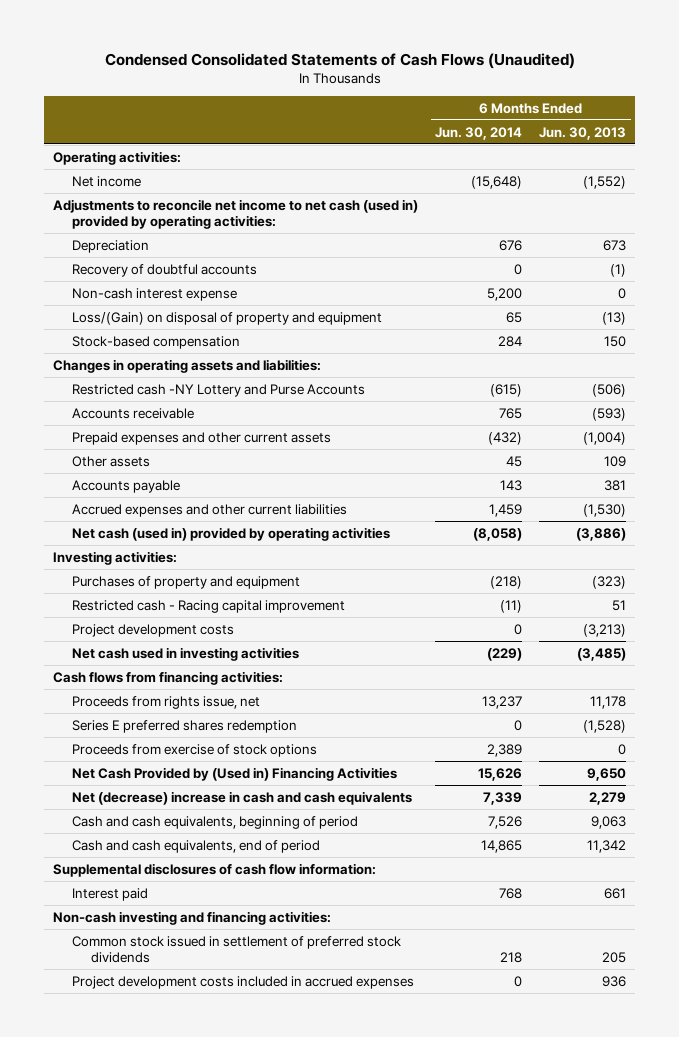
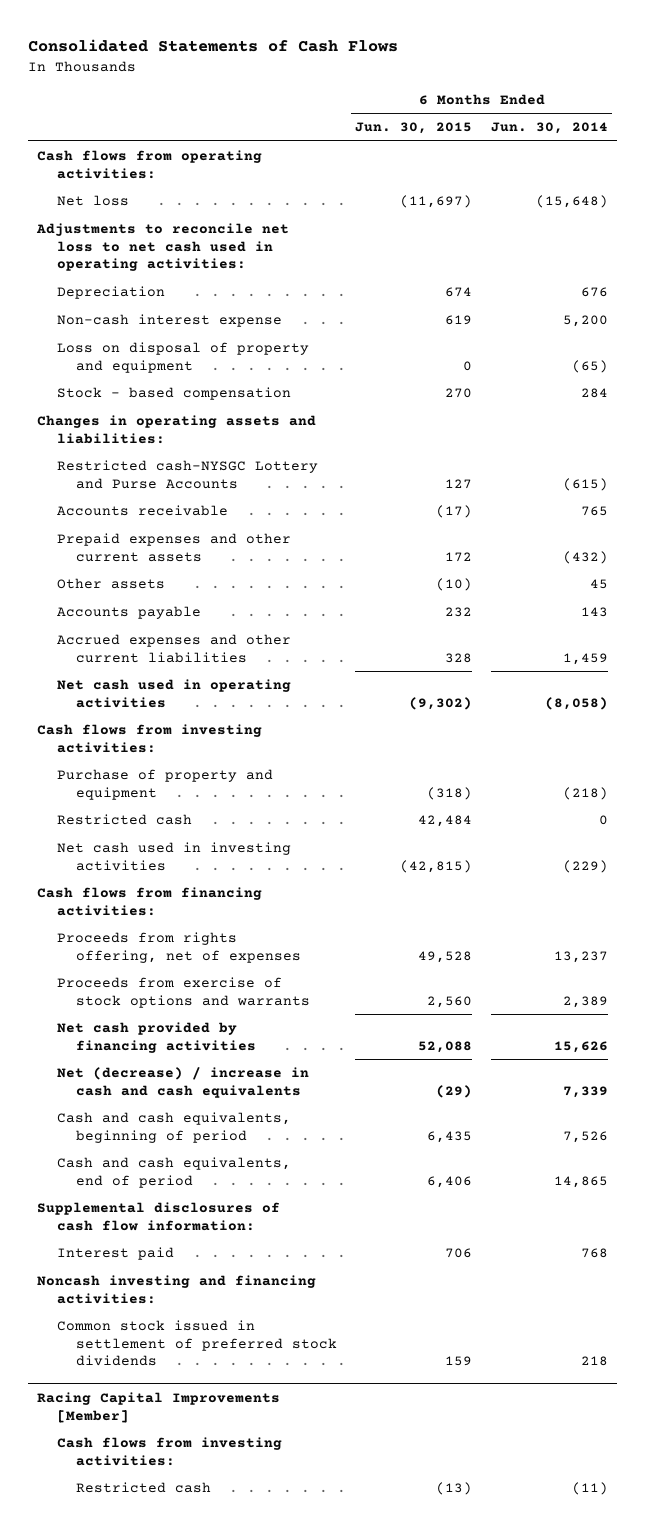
[104,52,575,69] Condensed Consolidated Statements of Cash Flows (Unaudited) -> [28,39,399,53] Consolidated Statements of Cash Flows
[539,126,627,140] Jun. 30, 2013 -> none
none -> [355,122,473,135] Jun. 30, 2015
[52,150,181,165] Operating activities: -> [37,150,263,179] Cash flows from operating activities:
[72,175,142,187] Net income -> [56,195,129,207] Net loss
[52,198,418,230] Adjustments to reconcile net income to net cash (used in) provided by operating activities: -> [36,223,290,272] Adjustments to reconcile net loss to net cash used in operating activities:
[72,263,258,277] Recovery of doubtful accounts -> none
[72,311,383,325] Loss/(Gain) on disposal of property and equipment -> [56,342,309,373] Loss on disposal of property and equipment
[506,311,523,323] 65 -> [571,359,608,373] (65)
[72,335,241,349] Stock-based compensation -> [56,387,291,401] Stock - based compensation
[72,383,366,397] Restricted cash -NY Lottery and Purse Accounts -> [56,460,318,489] Restricted cash-NYSGC Lottery and Purse Accounts
[72,623,235,637] Project development costs -> none
[72,526,391,541] Net cash (used in) provided by operating activities -> [56,679,291,708] Net cash used in operating activities
[52,550,177,565] Investing activities: -> [37,724,263,753] Cash flows from investing activities:
[72,575,301,589] Purchases of property and equipment -> [56,769,273,800] Purchase of property and equipment
[72,599,346,613] Restricted cash - Racing capital improvement -> [56,814,192,826] Restricted cash
[500,599,523,613] (11) -> [598,815,608,826] 0
[72,719,298,733] Series E preferred shares redemption -> none
[72,695,261,709] Proceeds from rights issue, net -> [56,932,302,963] Proceeds from rights offering, net of expenses
[72,743,318,757] Proceeds from exercise of stock options -> [56,977,311,1008] Proceeds from exercise of stock options and warrants
[72,766,398,781] Net Cash Provided by (Used in) Financing Activities -> [56,1022,257,1053] Net cash provided by financing activities
[72,790,413,805] Net (decrease) increase in cash and cash equivalents -> [56,1067,309,1098] Net (decrease) / increase in cash and cash equivalents
[52,910,331,925] Non-cash investing and financing activities: -> [37,1275,317,1304] Noncash investing and financing activities:
[72,975,415,989] Project development costs included in accrued expenses -> none
none -> [37,1391,281,1423] Racing Capital Improvements [Member]
none -> [56,1437,282,1466] Cash flows from investing activities:
none -> [76,1482,212,1494] Restricted cash

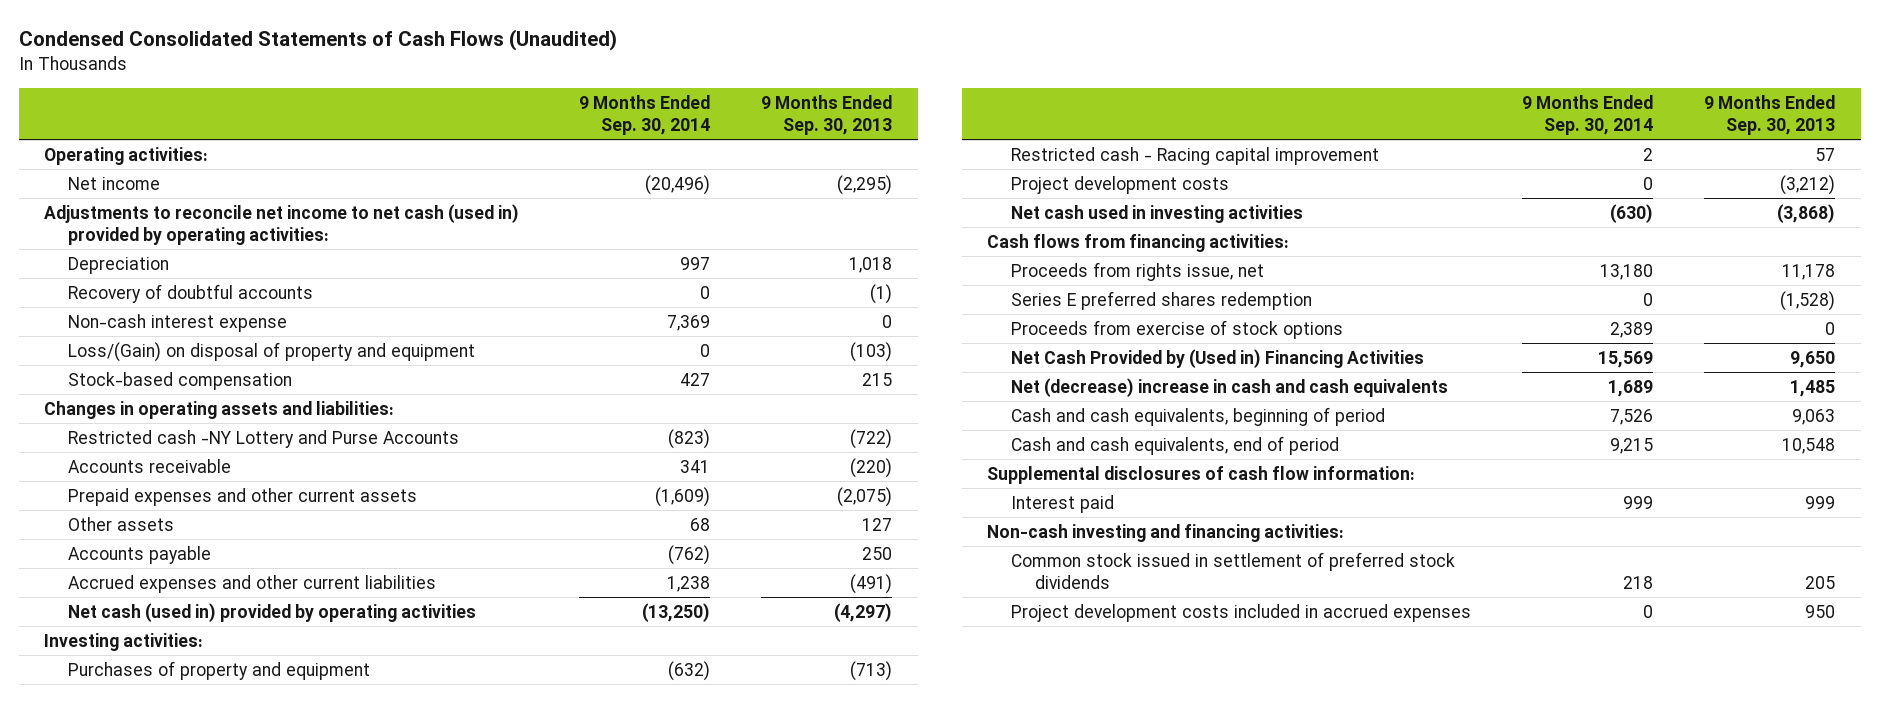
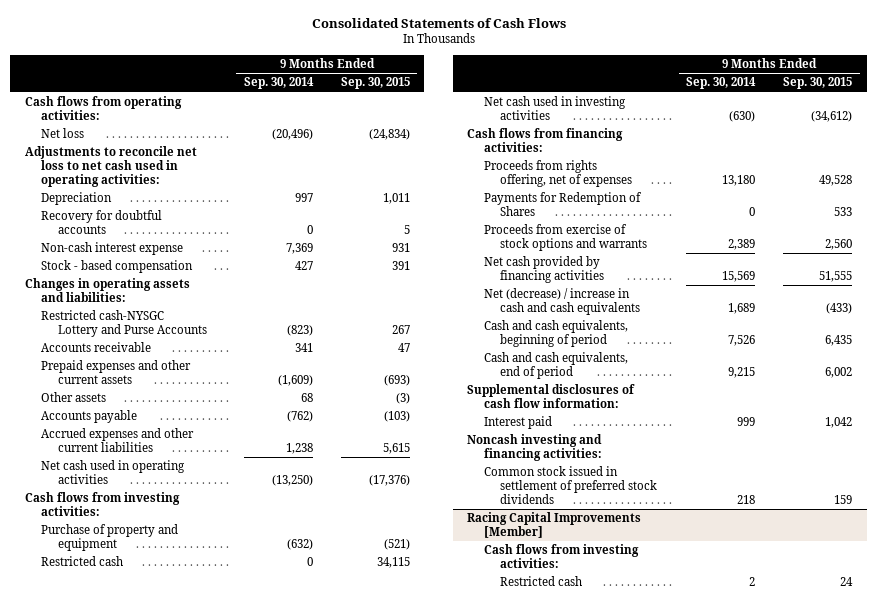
[18,29,617,52] Condensed Consolidated Statements of Cash Flows (Unaudited) -> [311,18,566,29] Consolidated Statements of Cash Flows
[761,94,893,135] 9 Months Ended Sep. 30, 2013 -> none
none -> [341,77,411,90] Sep. 30, 2015
[44,146,209,165] Operating activities: -> [24,96,182,121] Cash flows from operating activities:
[68,176,161,190] Net income -> [41,128,85,139] Net loss
[44,203,520,245] Adjustments to reconcile net income to net cash (used in) provided by operating activities: -> [24,146,197,187] Adjustments to reconcile net loss to net cash used in operating activities:
[68,283,314,303] Recovery of doubtful accounts -> [41,210,163,235] Recovery for doubtful accounts
[68,341,476,362] Loss/(Gain) on disposal of property and equipment -> none
[68,371,293,390] Stock-based compensation -> [41,260,194,274] Stock - based compensation
[68,429,460,448] Restricted cash -NY Lottery and Purse Accounts -> [41,310,208,338] Restricted cash-NYSGC Lottery and Purse Accounts
[1011,175,1230,194] Project development costs -> none
[68,602,477,622] Net cash (used in) provided by operating activities -> [41,460,186,485] Net cash used in operating activities
[44,632,204,651] Investing activities: -> [24,492,180,517] Cash flows from investing activities:
[68,660,371,680] Purchases of property and equipment -> [41,524,179,552] Purchase of property and equipment
[1011,146,1380,165] Restricted cash - Racing capital improvement -> [41,556,124,567] Restricted cash
[1643,147,1654,161] 2 -> [306,557,313,567] 0
[1011,261,1265,281] Proceeds from rights issue, net -> [483,160,633,188] Proceeds from rights offering, net of expenses
[1011,290,1313,310] Series E preferred shares redemption -> [483,192,642,217] Payments for Redemption of Shares
[1011,319,1344,339] Proceeds from exercise of stock options -> [483,224,648,252] Proceeds from exercise of stock options and warrants
[1011,348,1425,368] Net Cash Provided by (Used in) Financing Activities -> [483,256,605,284] Net cash provided by financing activities
[1011,377,1449,397] Net (decrease) increase in cash and cash equivalents -> [483,288,641,316] Net (decrease) / increase in cash and cash equivalents
[987,523,1345,542] Non-cash investing and financing activities: -> [466,434,602,462] Noncash investing and financing activities:
[1011,603,1472,622] Project development costs included in accrued expenses -> none
none -> [466,512,641,539] Racing Capital Improvements [Member]
none -> [483,544,639,569] Cash flows from investing activities:
none -> [500,576,583,587] Restricted cash

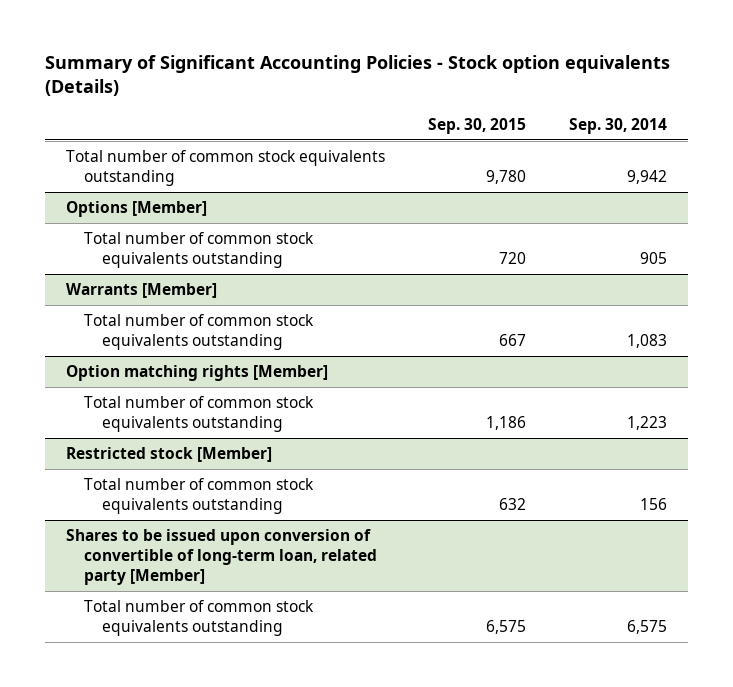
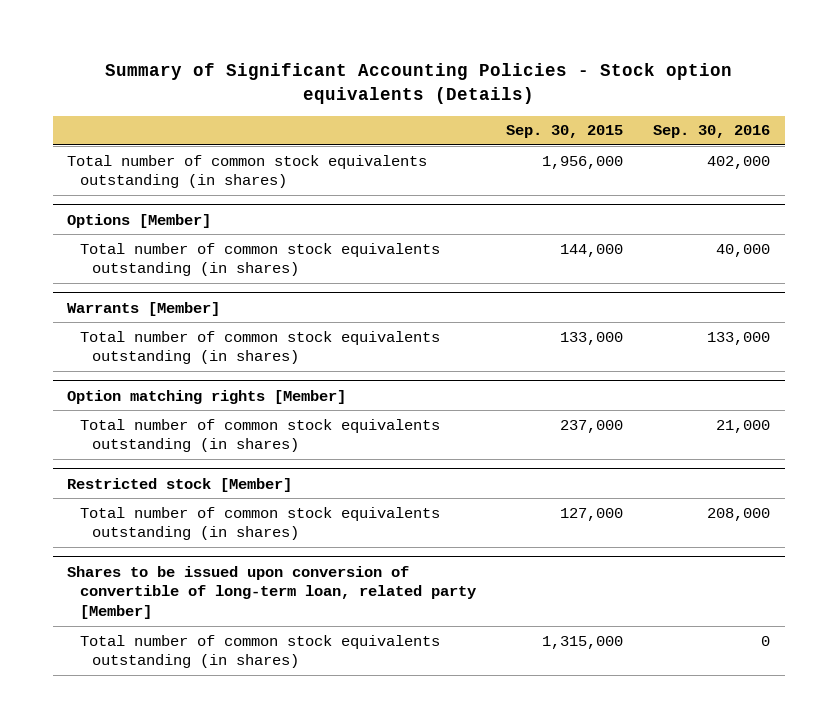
[568,117,667,134] Sep. 30, 2014 -> none
none -> [652,125,770,139] Sep. 30, 2016
[66,150,386,187] Total number of common stock equivalents outstanding -> [67,154,428,189] Total number of common stock equivalents outstanding (in shares)
[486,170,527,185] 9,780 -> [541,155,623,169] 1,956,000
[84,232,315,269] Total number of common stock equivalents outstanding -> [79,242,440,277] Total number of common stock equivalents outstanding (in shares)
[499,252,527,265] 720 -> [559,243,623,257] 144,000
[84,314,315,351] Total number of common stock equivalents outstanding -> [79,330,440,365] Total number of common stock equivalents outstanding (in shares)
[499,334,527,347] 667 -> [559,331,623,345] 133,000
[84,396,315,433] Total number of common stock equivalents outstanding -> [79,418,440,453] Total number of common stock equivalents outstanding (in shares)
[486,416,527,431] 1,186 -> [559,419,623,433] 237,000
[84,478,315,515] Total number of common stock equivalents outstanding -> [79,506,440,541] Total number of common stock equivalents outstanding (in shares)
[499,498,527,511] 632 -> [559,507,623,521] 127,000
[84,600,315,637] Total number of common stock equivalents outstanding -> [79,634,440,669] Total number of common stock equivalents outstanding (in shares)
[486,620,527,635] 6,575 -> [541,635,623,649] 1,315,000

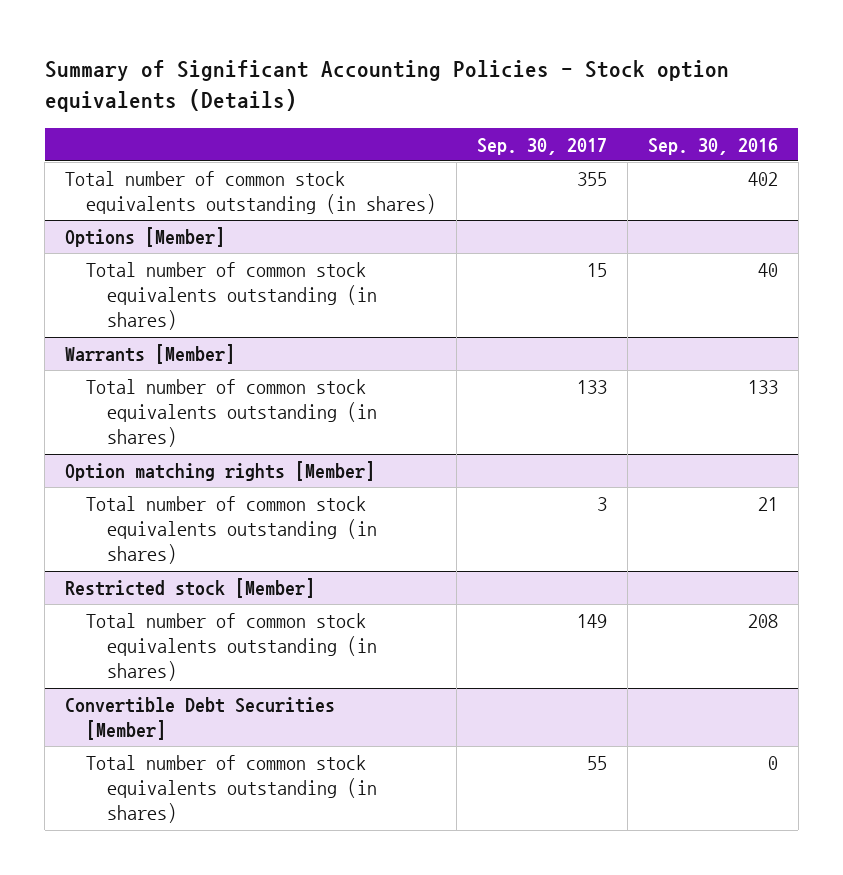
[505,125,623,139] Sep. 30, 2015 -> none
none -> [477,137,608,155] Sep. 30, 2017
[706,155,770,169] 402,000 -> [747,172,778,187] 402
[715,243,770,257] 40,000 -> [757,263,778,278] 40
[706,331,770,345] 133,000 -> [747,380,778,395] 133
[715,419,770,433] 21,000 -> [757,497,778,512] 21
[706,507,770,521] 208,000 -> [747,614,778,629] 208
[67,565,476,620] Shares to be issued upon conversion of convertible of long-term loan, related party [Member] -> [65,697,336,741] Convertible Debt Securities [Member]

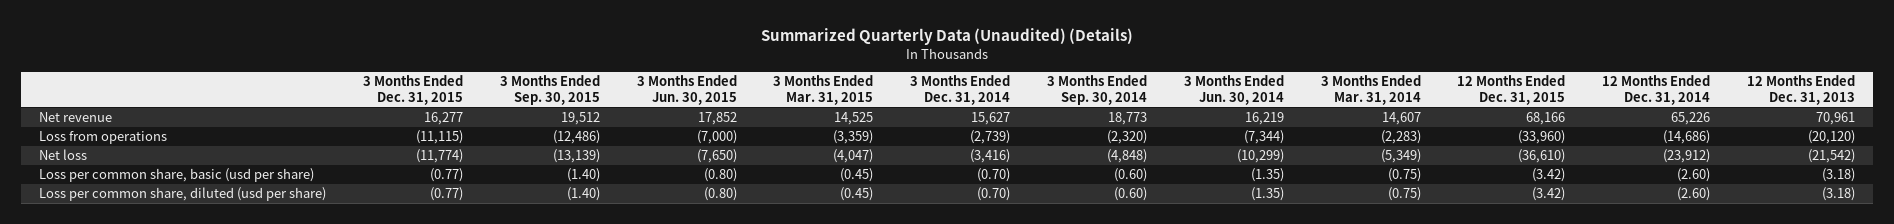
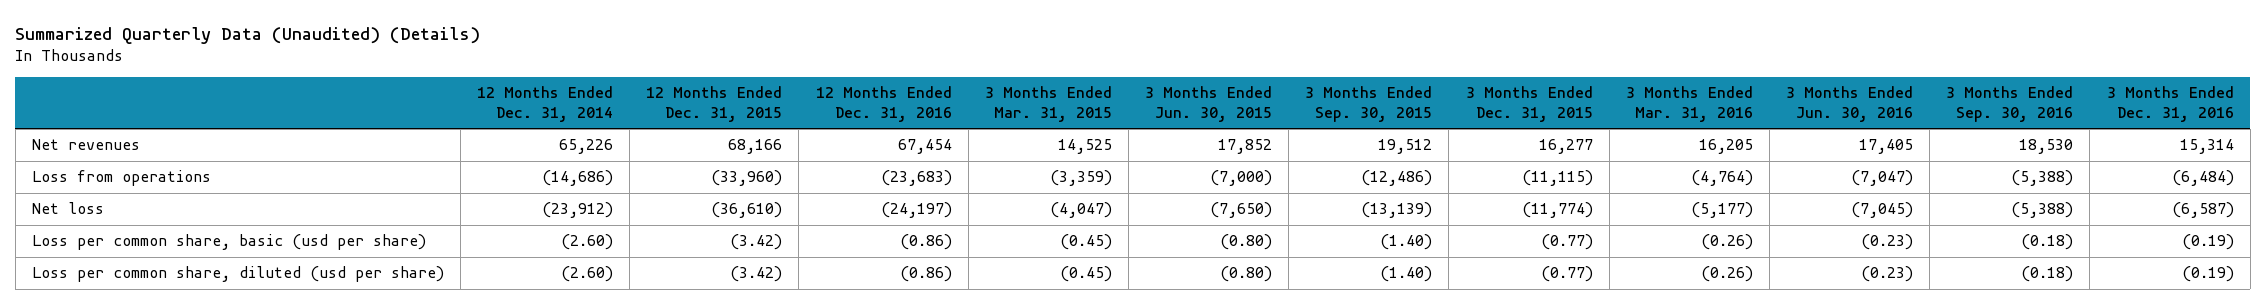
[910,75,1011,105] 3 Months Ended Dec. 31, 2014 -> none
[1047,75,1148,105] 3 Months Ended Sep. 30, 2014 -> none
[1183,75,1284,105] 3 Months Ended Jun. 30, 2014 -> none
[1320,75,1421,105] 3 Months Ended Mar. 31, 2014 -> none
[1746,75,1855,105] 12 Months Ended Dec. 31, 2013 -> none
none -> [815,86,952,123] 12 Months Ended Dec. 31, 2016
none -> [1625,86,1753,123] 3 Months Ended Mar. 31, 2016
none -> [1786,86,1914,123] 3 Months Ended Jun. 30, 2016
none -> [1946,86,2074,123] 3 Months Ended Sep. 30, 2016
none -> [2106,86,2234,123] 3 Months Ended Dec. 31, 2016
[39,112,113,123] Net revenue -> [31,139,140,151] Net revenues

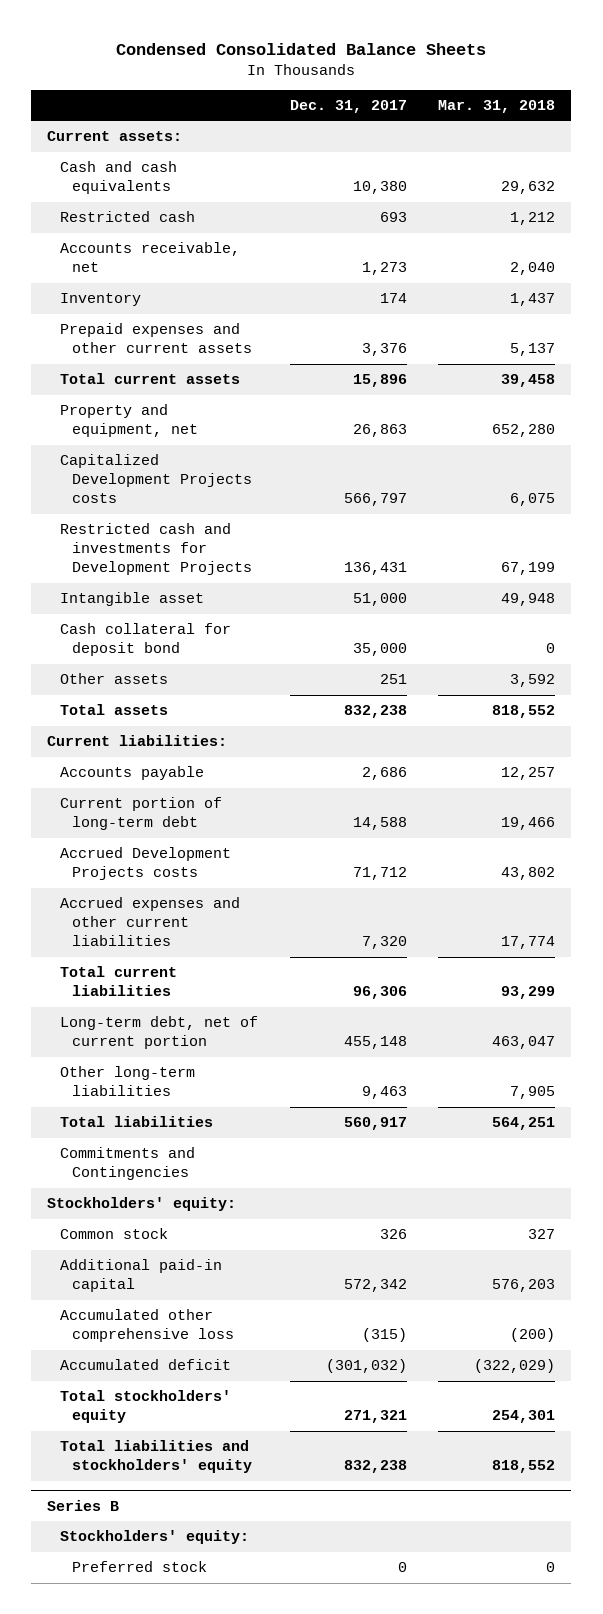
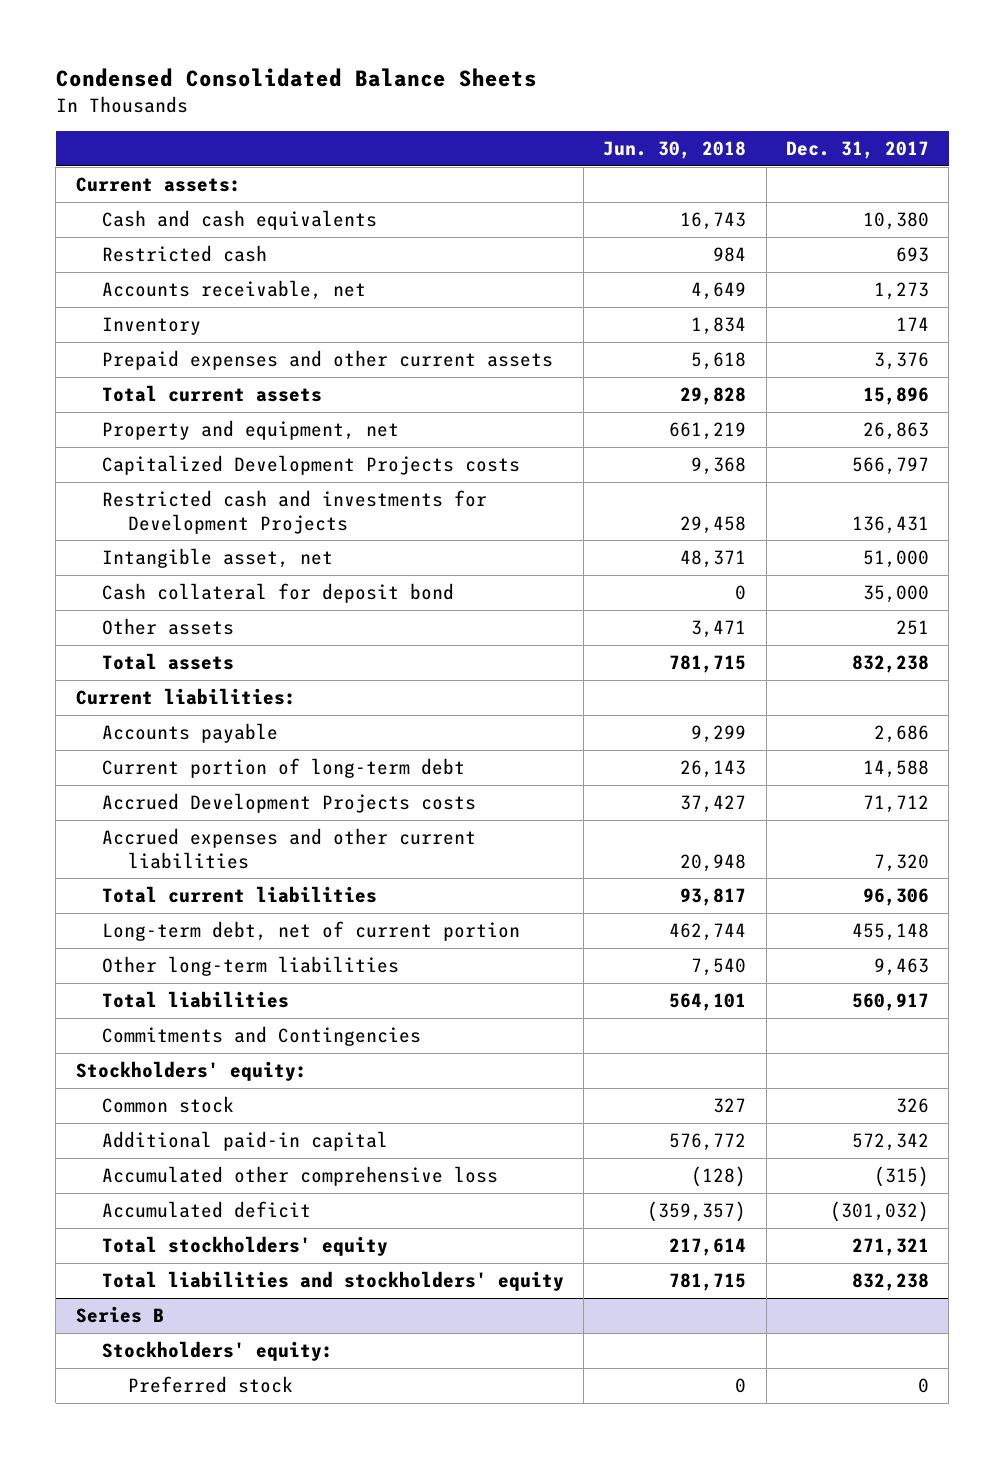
[438,99,556,113] Mar. 31, 2018 -> none
none -> [603,140,747,159] Jun. 30, 2018
[59,592,204,607] Intangible asset -> [101,548,333,569] Intangible asset, net

